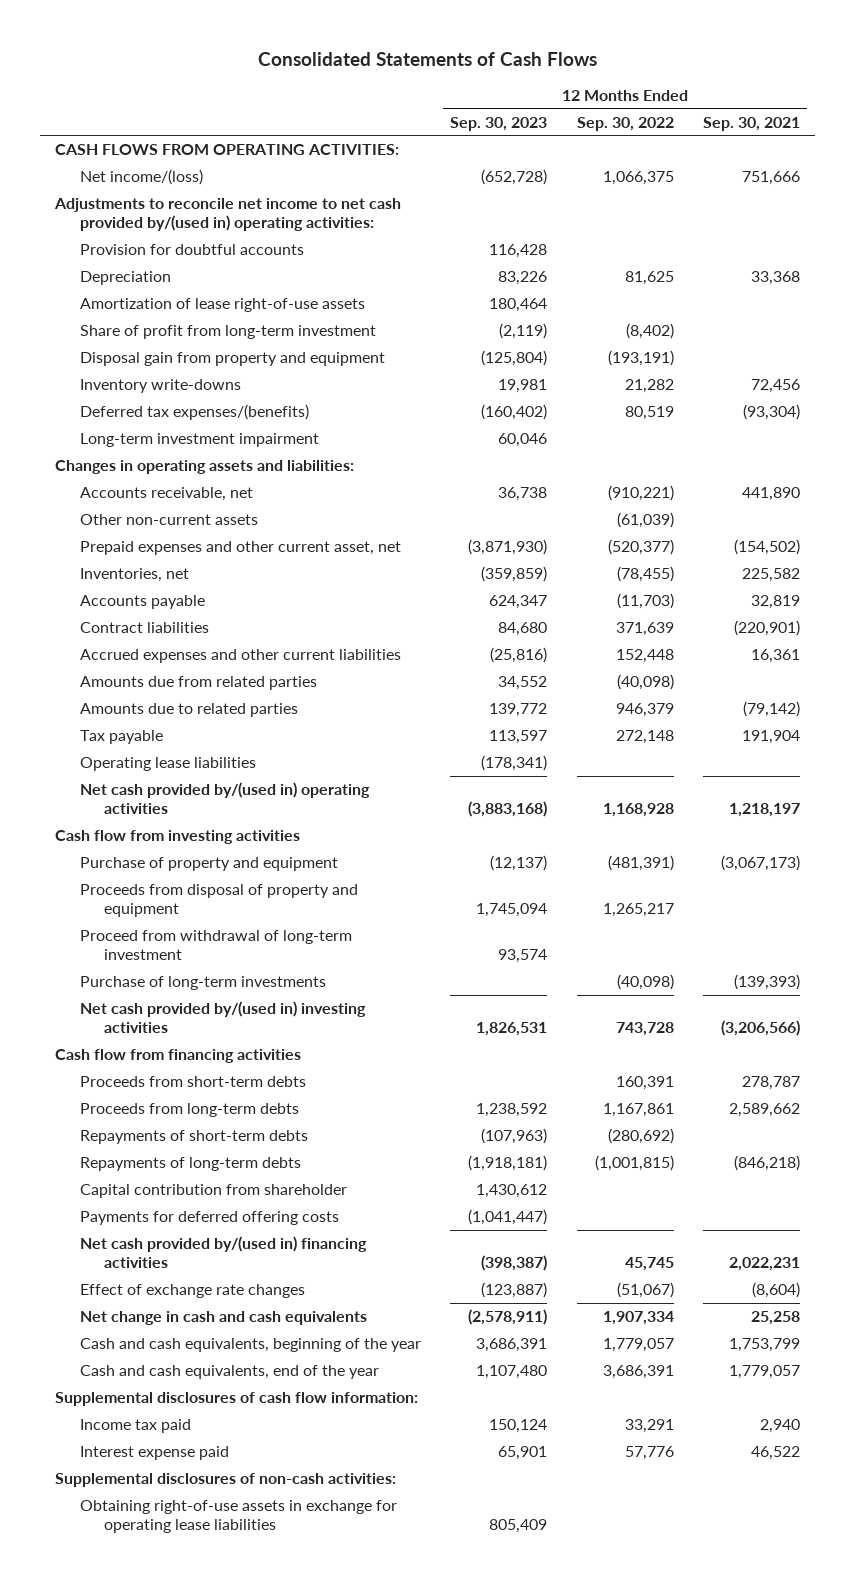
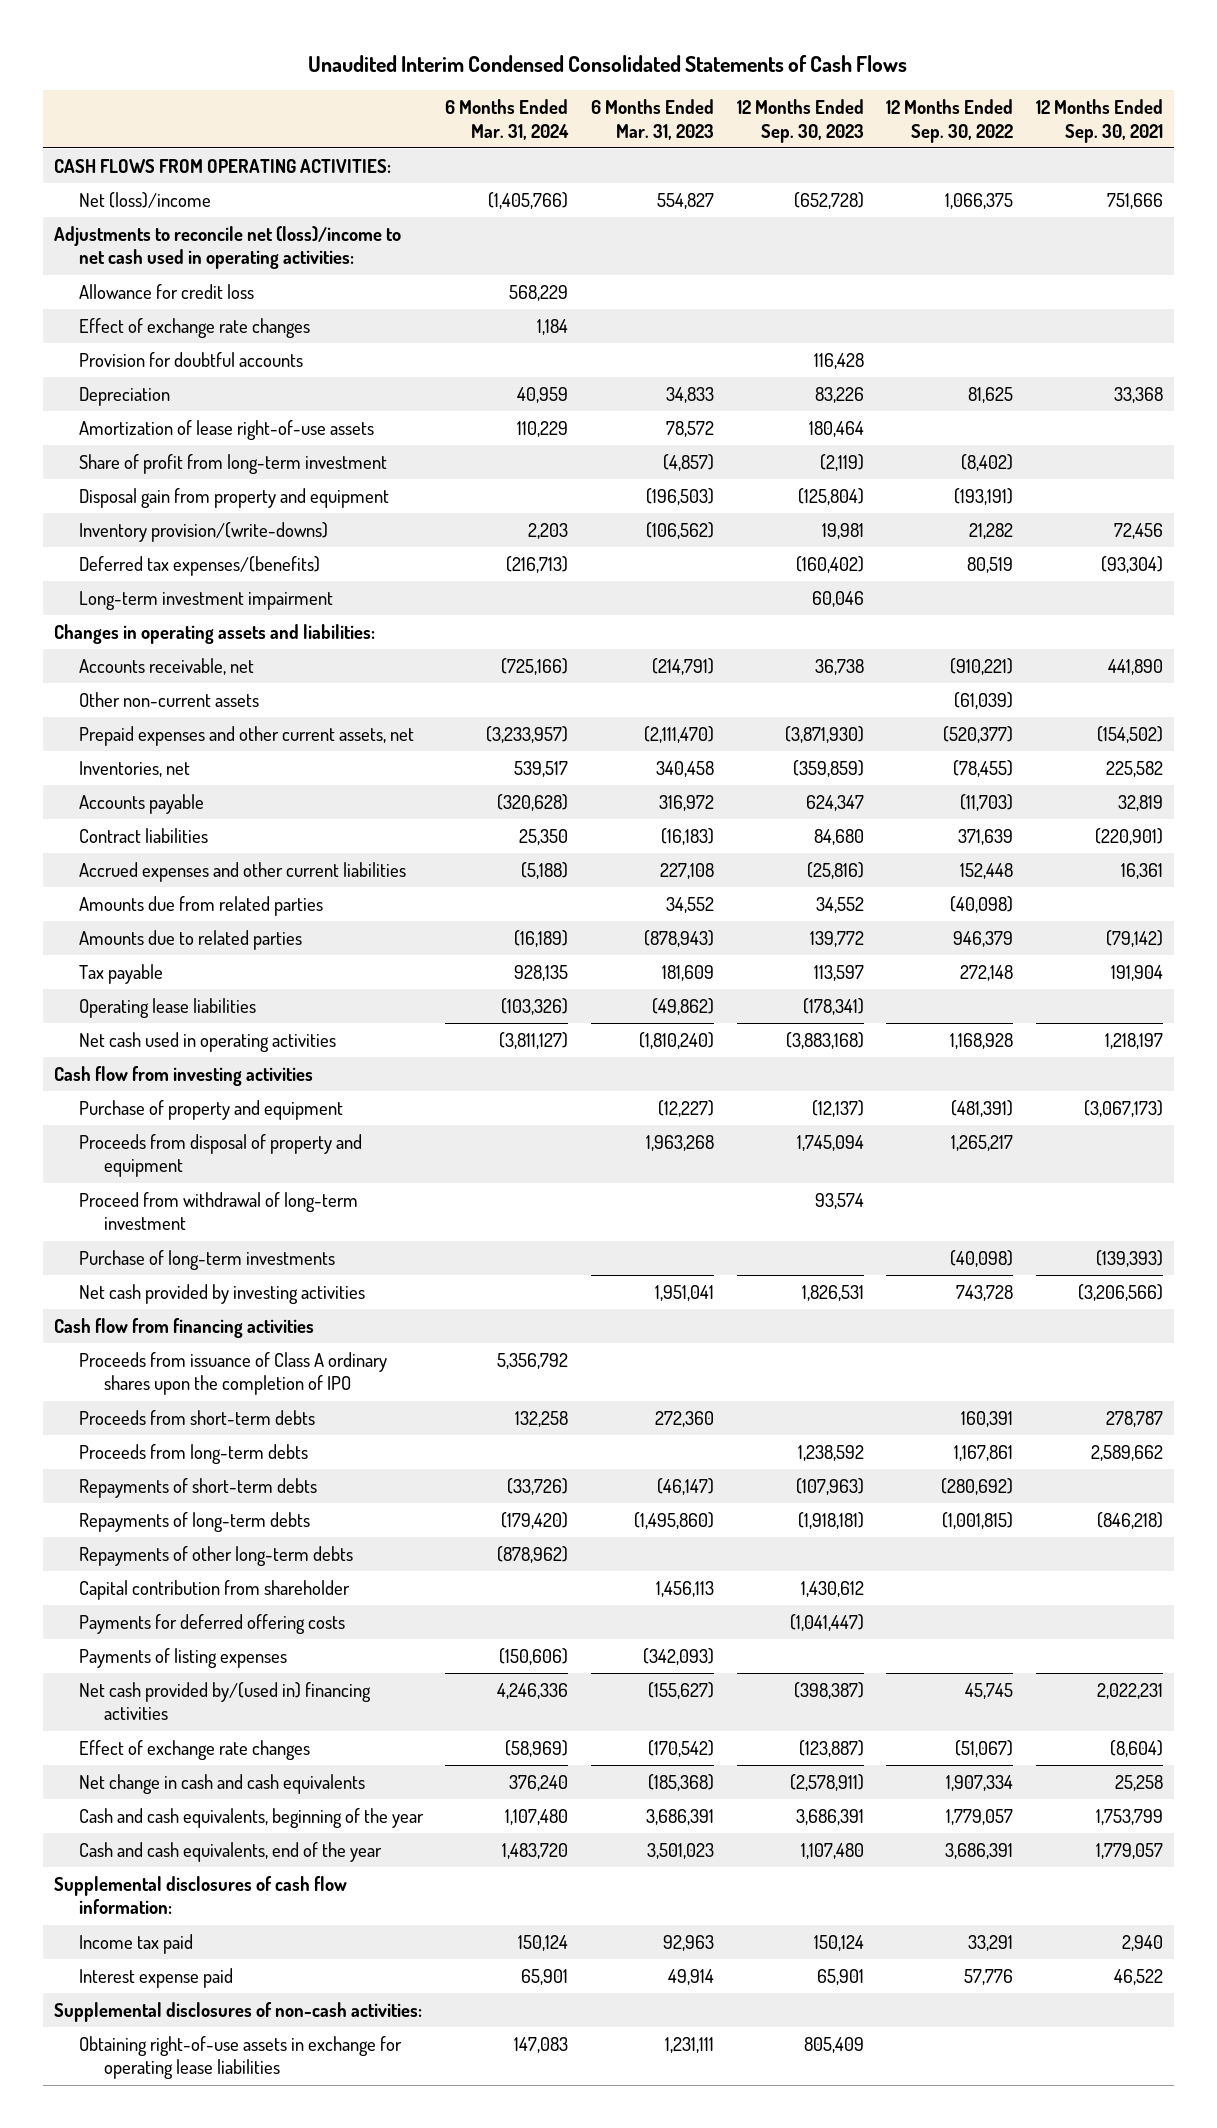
[257,51,597,66] Consolidated Statements of Cash Flows -> [308,54,908,72] Unaudited Interim Condensed Consolidated Statements of Cash Flows
none -> [445,98,570,140] 6 Months Ended Mar. 31, 2024
none -> [591,98,715,140] 6 Months Ended Mar. 31, 2023
[79,169,203,186] Net income/(loss) -> [78,191,211,208] Net (loss)/income
[54,198,402,232] Adjustments to reconcile net income to net cash provided by/(used in) operating activities: -> [54,225,402,270] Adjustments to reconcile net (loss)/income to net cash used in operating activities:
none -> [78,283,254,299] Allowance for credit loss
none -> [78,317,310,338] Effect of exchange rate changes
[79,379,241,394] Inventory write-downs -> [78,521,328,542] Inventory provision/(write-downs)
[79,541,401,556] Prepaid expenses and other current asset, net -> [78,725,414,746] Prepaid expenses and other current assets, net
[79,782,370,815] Net cash provided by/(used in) operating activities -> [78,1031,336,1052] Net cash used in operating activities
[79,1001,366,1034] Net cash provided by/(used in) investing activities -> [78,1283,365,1304] Net cash provided by investing activities
none -> [78,1351,387,1396] Proceeds from issuance of Class A ordinary shares upon the completion of IPO
none -> [78,1545,353,1566] Repayments of other long-term debts
none -> [78,1647,287,1668] Payments of listing expenses

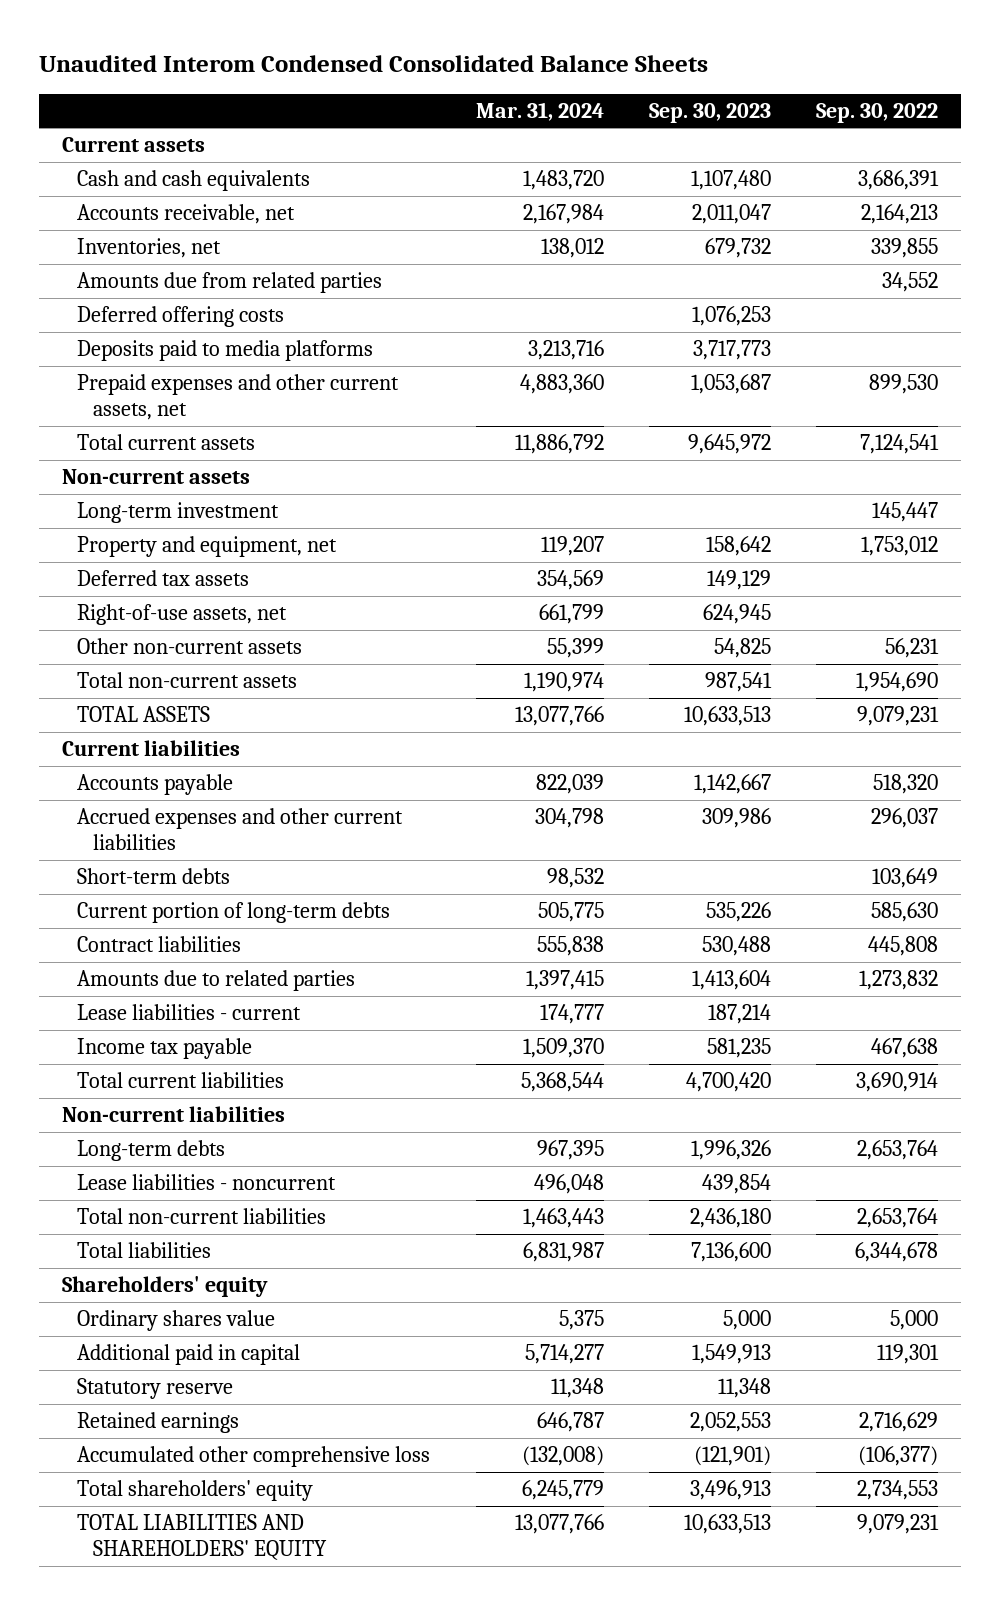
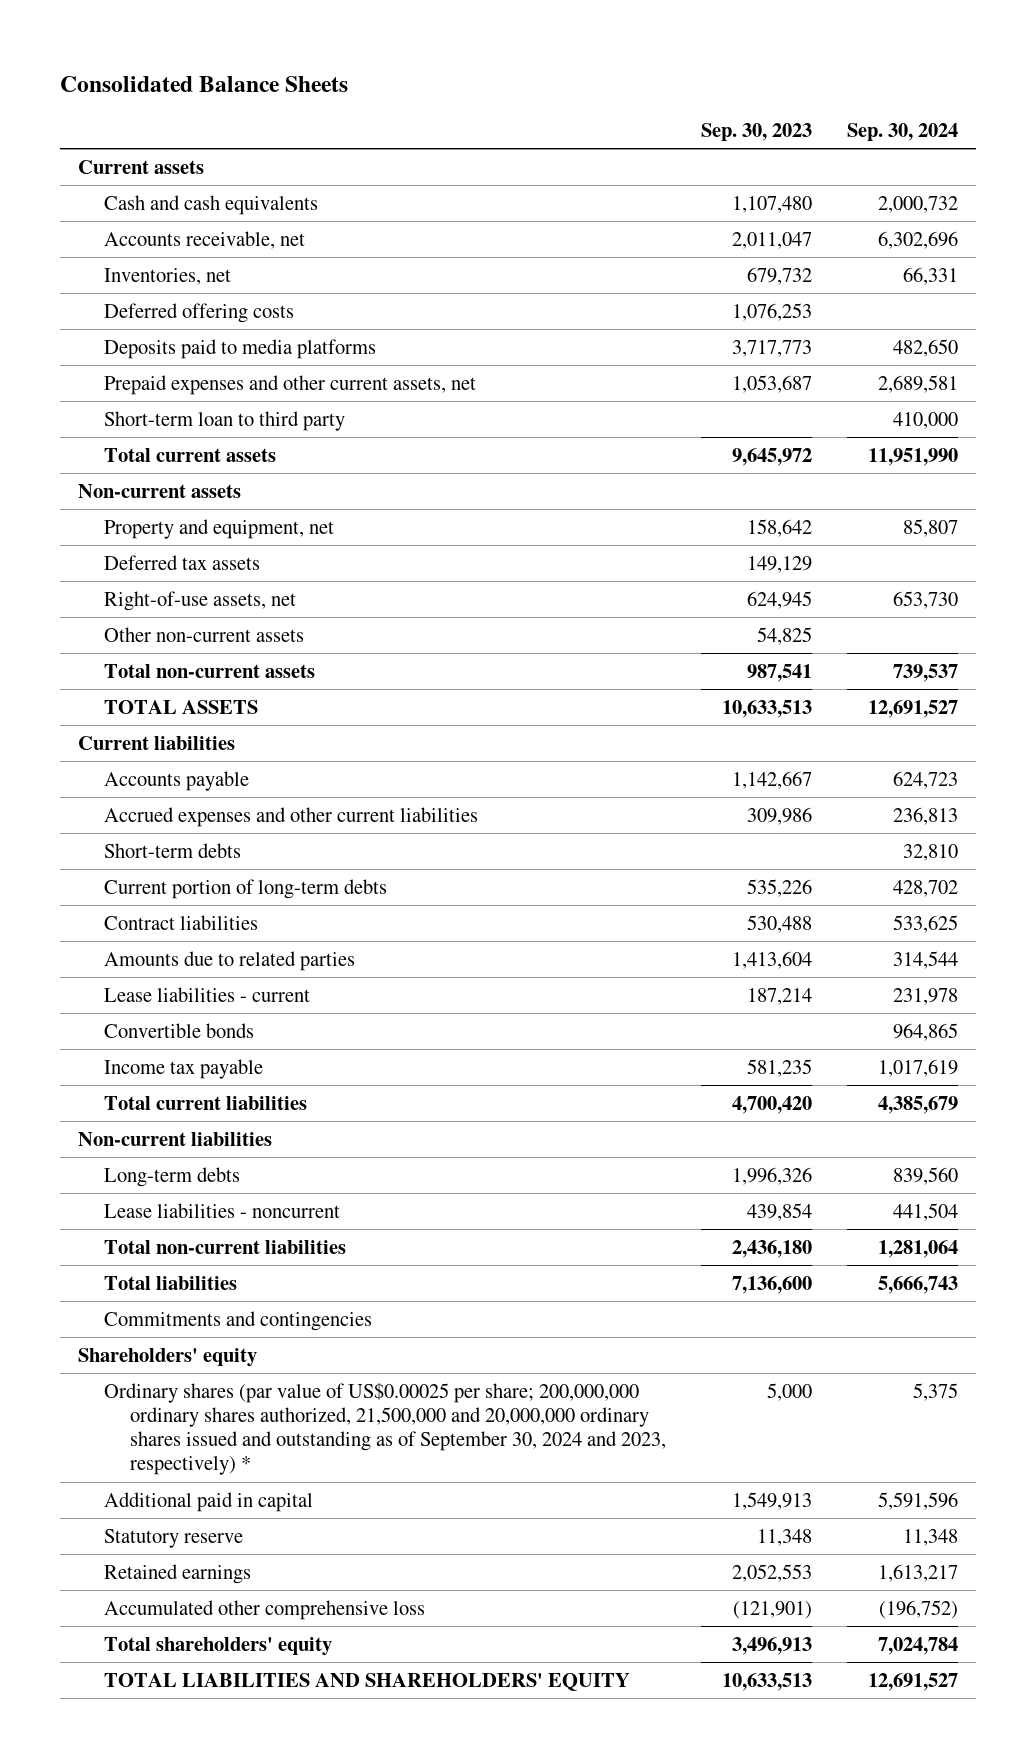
[39,55,709,73] Unaudited Interom Condensed Consolidated Balance Sheets -> [60,76,349,93] Consolidated Balance Sheets
[475,101,604,121] Mar. 31, 2024 -> none
[816,102,939,123] Sep. 30, 2022 -> none
none -> [847,123,959,142] Sep. 30, 2024
[77,272,383,294] Amounts due from related parties -> none
none -> [104,410,346,431] Short-term loan to third party
[77,502,280,524] Long-term investment -> none
none -> [104,1022,255,1038] Convertible bonds
none -> [104,1310,373,1331] Commitments and contingencies
[77,1310,276,1332] Ordinary shares value -> [104,1382,667,1476] Ordinary shares (par value of US$0.00025 per share; 200,000,000 ordinary shares authorized, 21,500,000 and 20,000,000 ordinary shares issued and outstanding as of September 30, 2024 and 2023, respectively) *

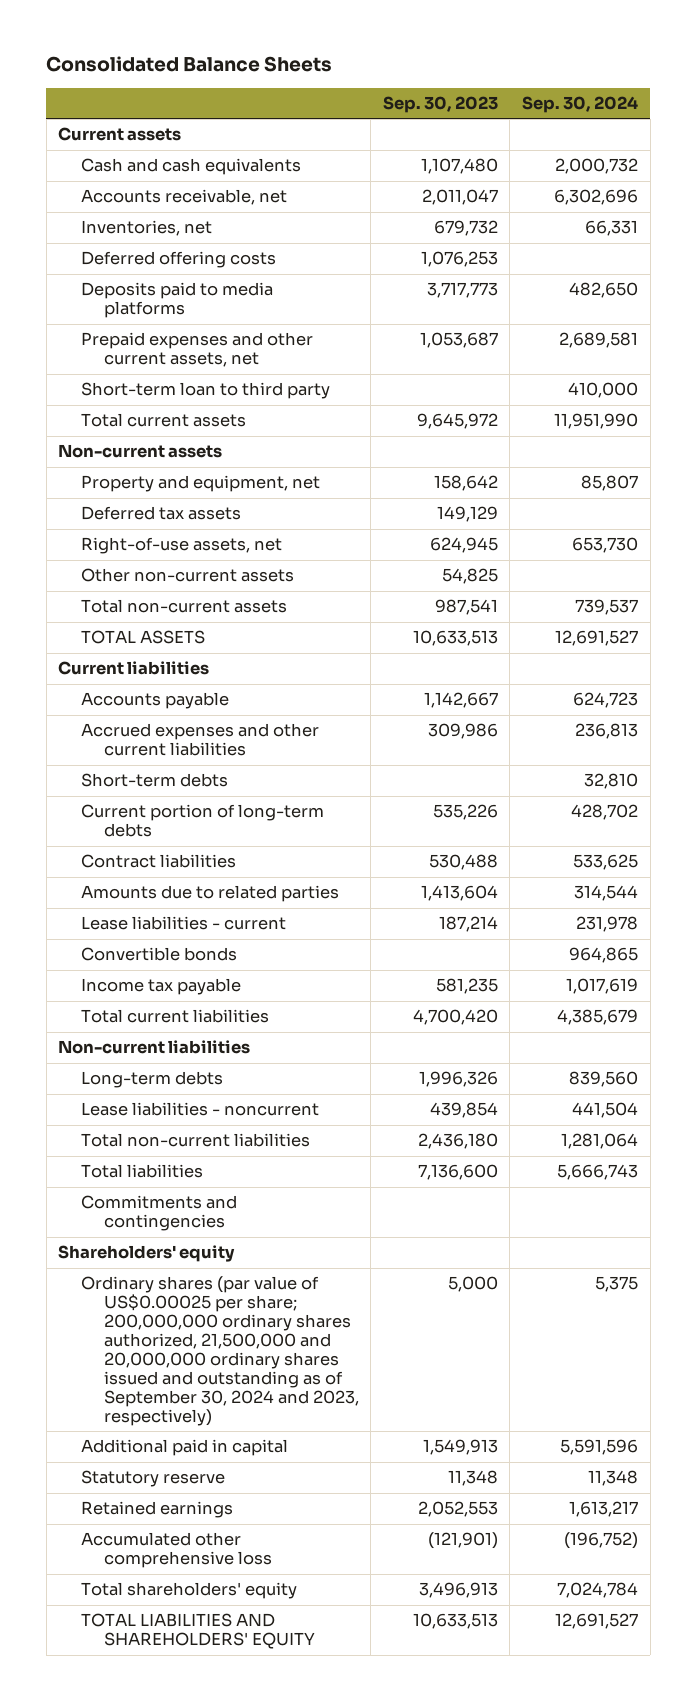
[104,1382,667,1476] Ordinary shares (par value of US$0.00025 per share; 200,000,000 ordinary shares authorized, 21,500,000 and 20,000,000 ordinary shares issued and outstanding as of September 30, 2024 and 2023, respectively) * -> [80,1276,359,1426] Ordinary shares (par value of US$0.00025 per share; 200,000,000 ordinary shares authorized, 21,500,000 and 20,000,000 ordinary shares issued and outstanding as of September 30, 2024 and 2023, respectively)

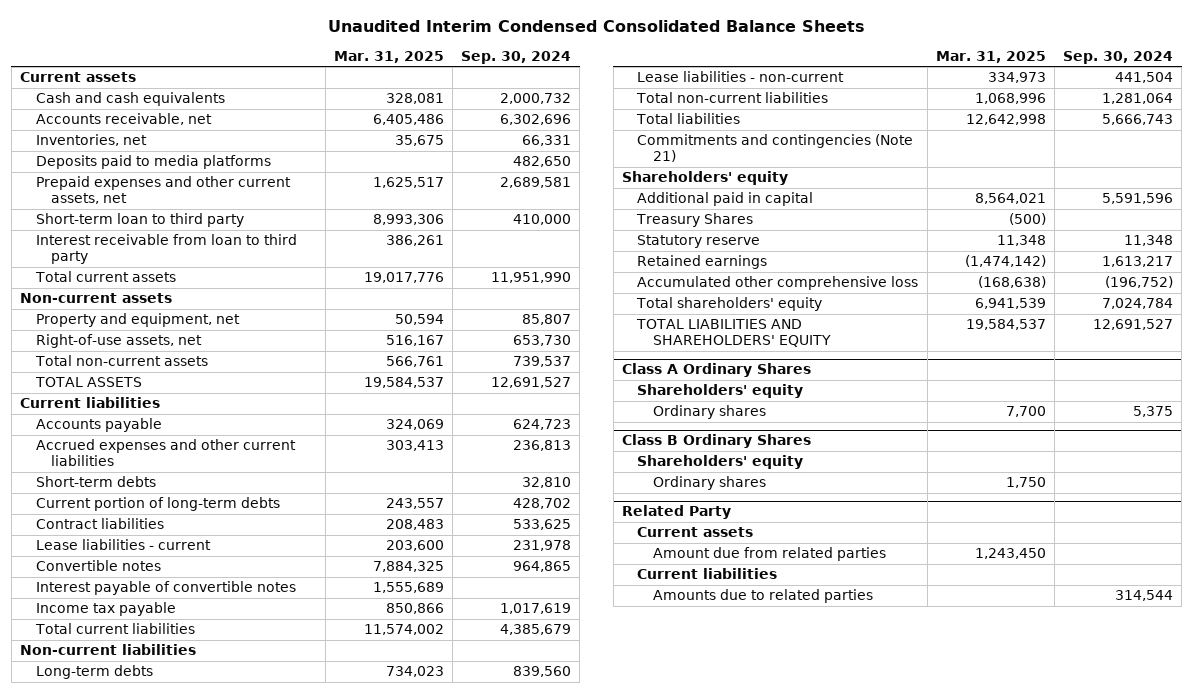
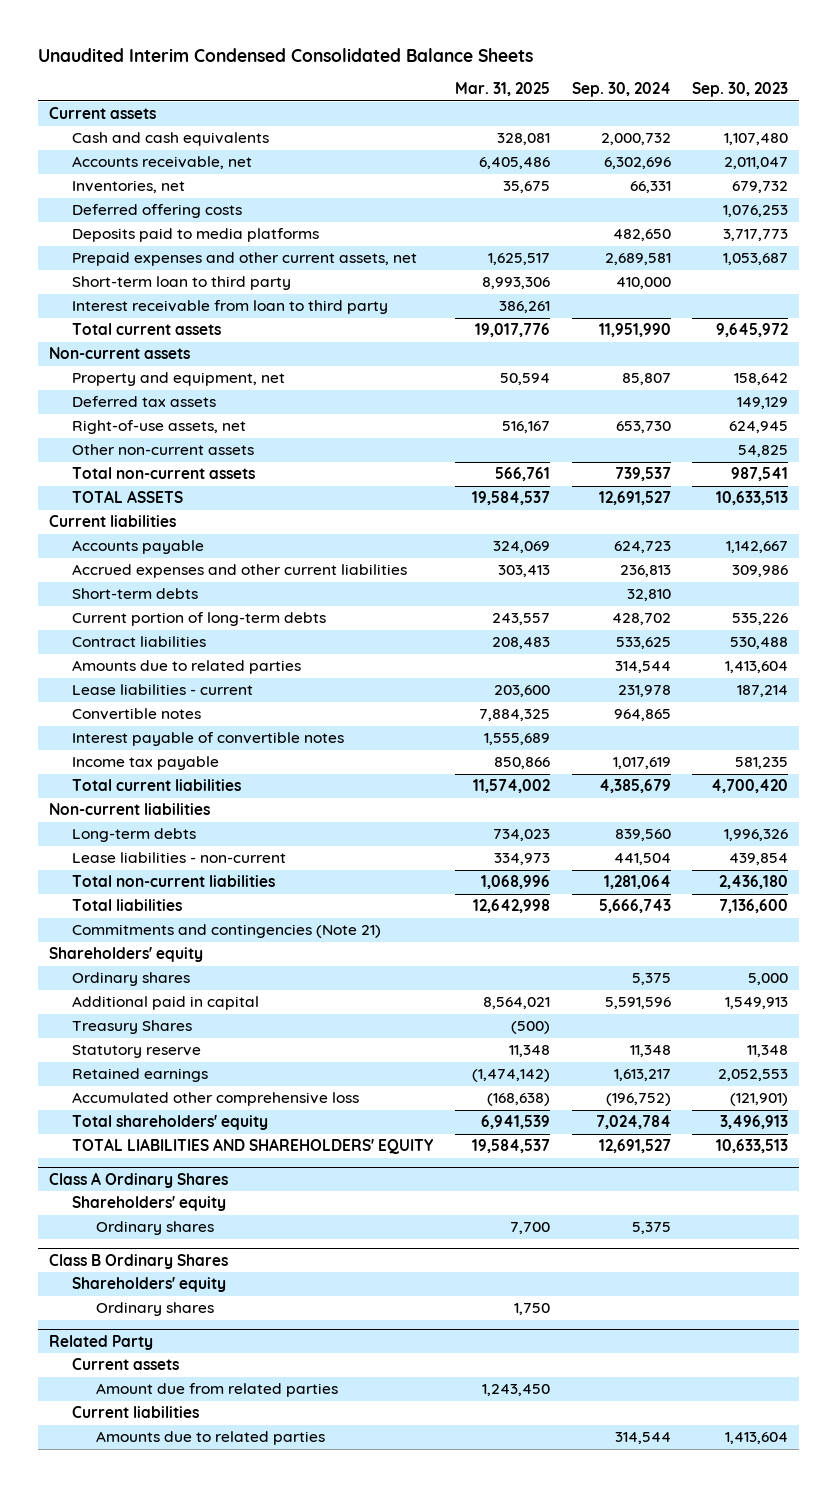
none -> [692,82,789,98] Sep. 30, 2023
none -> [72,204,243,219] Deferred offering costs
none -> [72,396,217,408] Deferred tax assets
none -> [72,444,255,456] Other non-current assets
none -> [72,660,302,675] Amounts due to related parties
none -> [72,972,191,987] Ordinary shares

